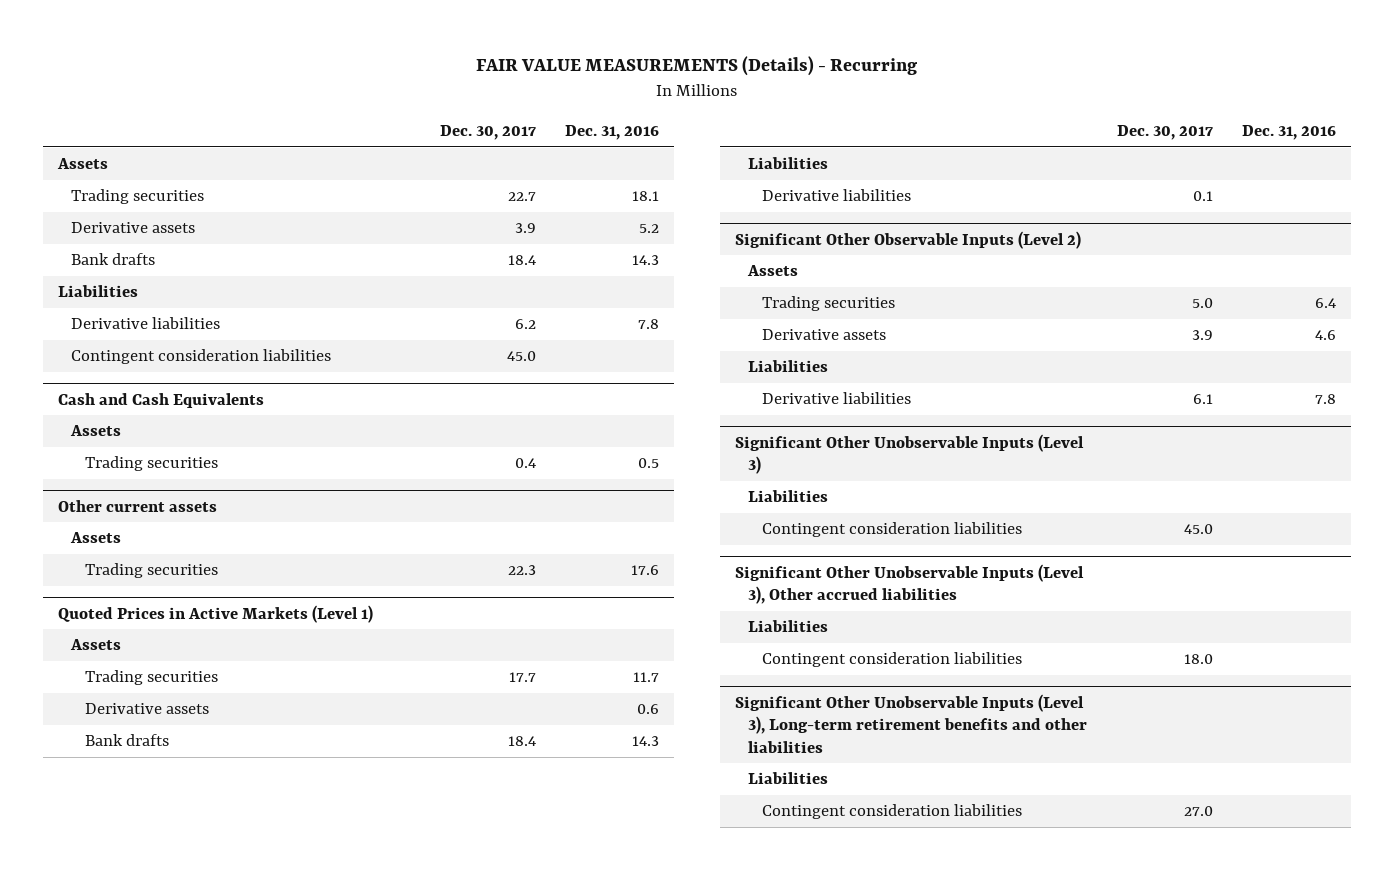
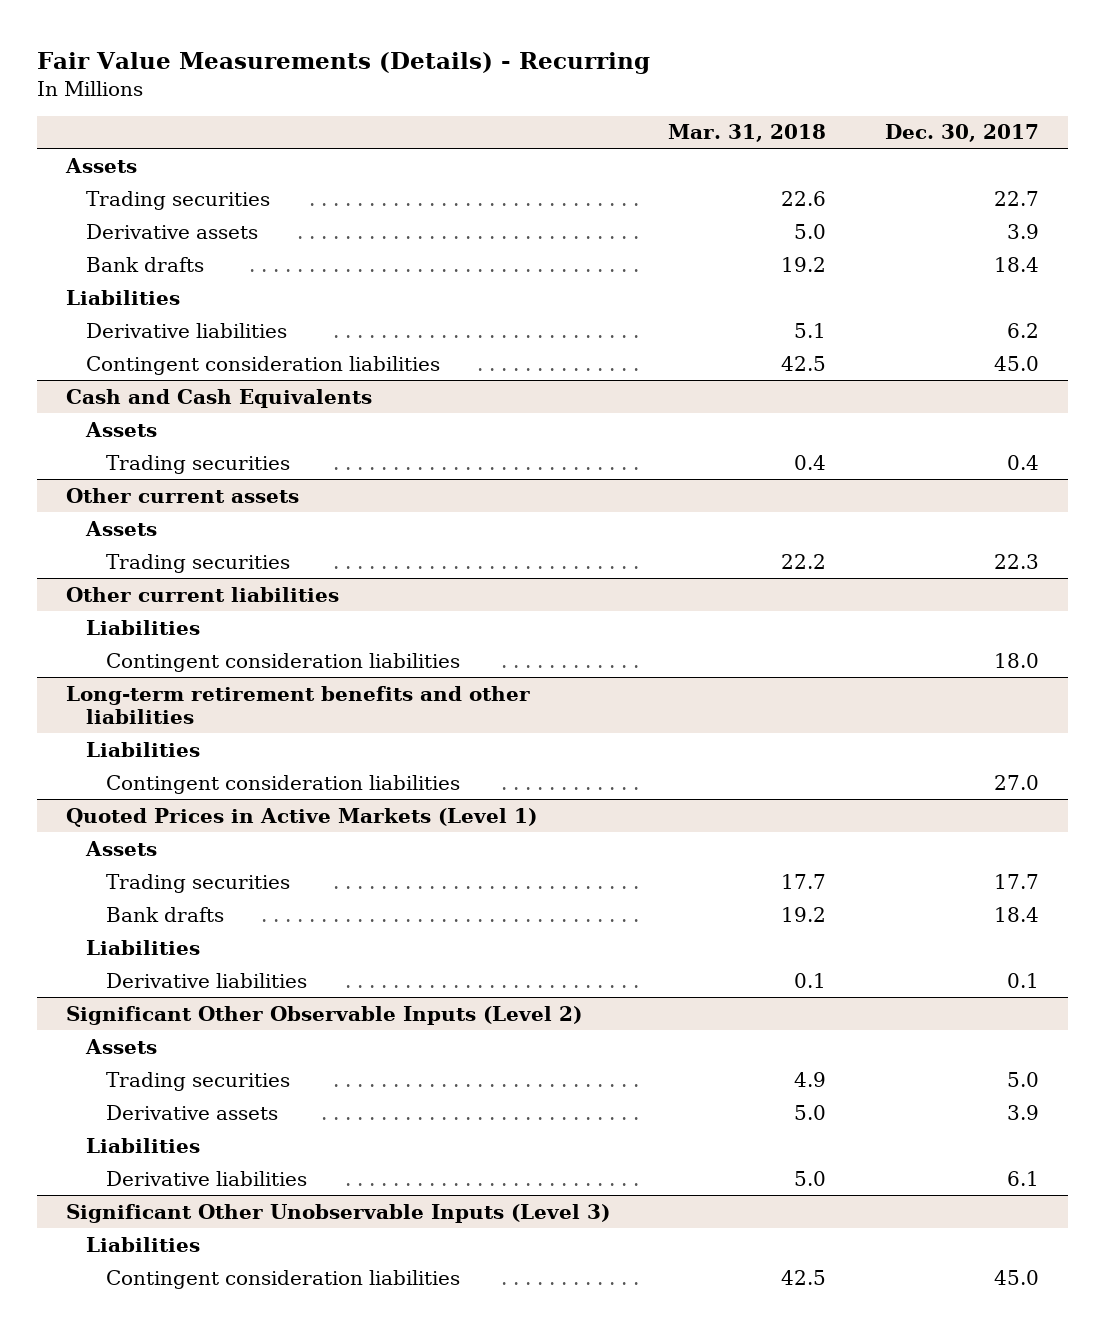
[475,56,917,77] FAIR VALUE MEASUREMENTS (Details) - Recurring -> [37,51,651,74] Fair Value Measurements (Details) - Recurring
[565,124,660,140] Dec. 31, 2016 -> none
none -> [668,124,827,143] Mar. 31, 2018
none -> [66,586,340,602] Other current liabilities
none -> [86,619,201,635] Liabilities
none -> [105,652,460,672] Contingent consideration liabilities
none -> [66,685,531,725] Long-term retirement benefits and other liabilities
none -> [86,741,201,757] Liabilities
none -> [105,774,460,794] Contingent consideration liabilities
[84,703,209,715] Derivative assets -> none
[734,563,1084,605] Significant Other Unobservable Inputs (Level 3), Other accrued liabilities -> none
[748,620,829,633] Liabilities -> none
[761,652,1022,668] Contingent consideration liabilities -> none
[734,693,1088,753] Significant Other Unobservable Inputs (Level 3), Long-term retirement benefits and other liabilities -> none
[748,772,829,785] Liabilities -> none
[761,804,1022,820] Contingent consideration liabilities -> none

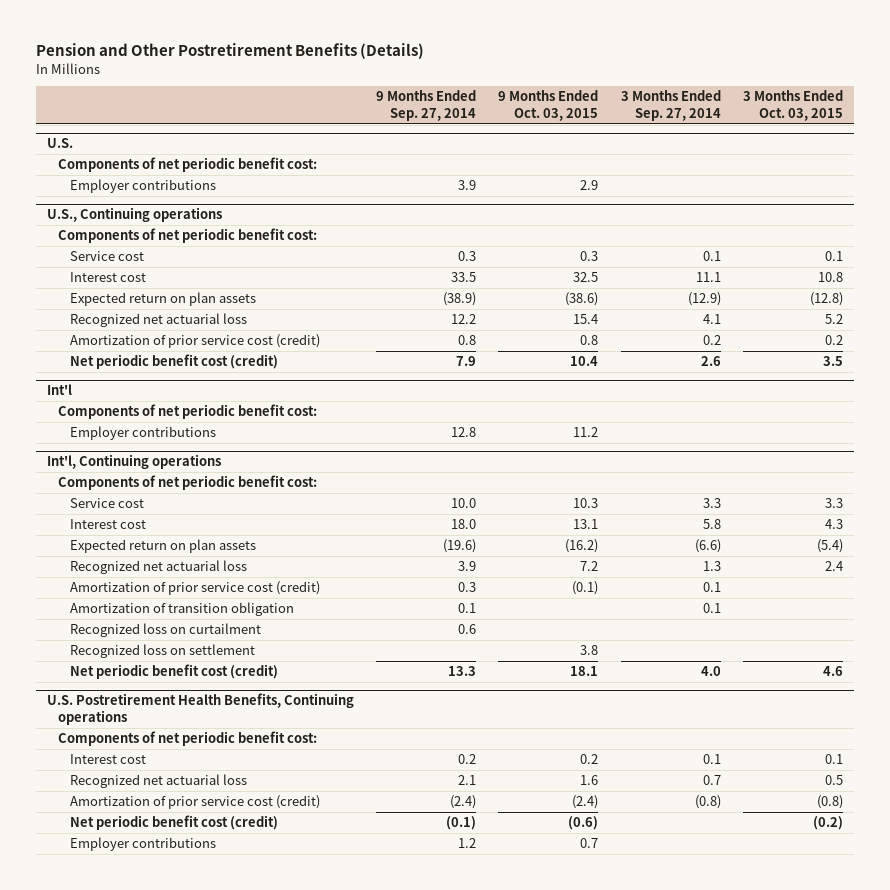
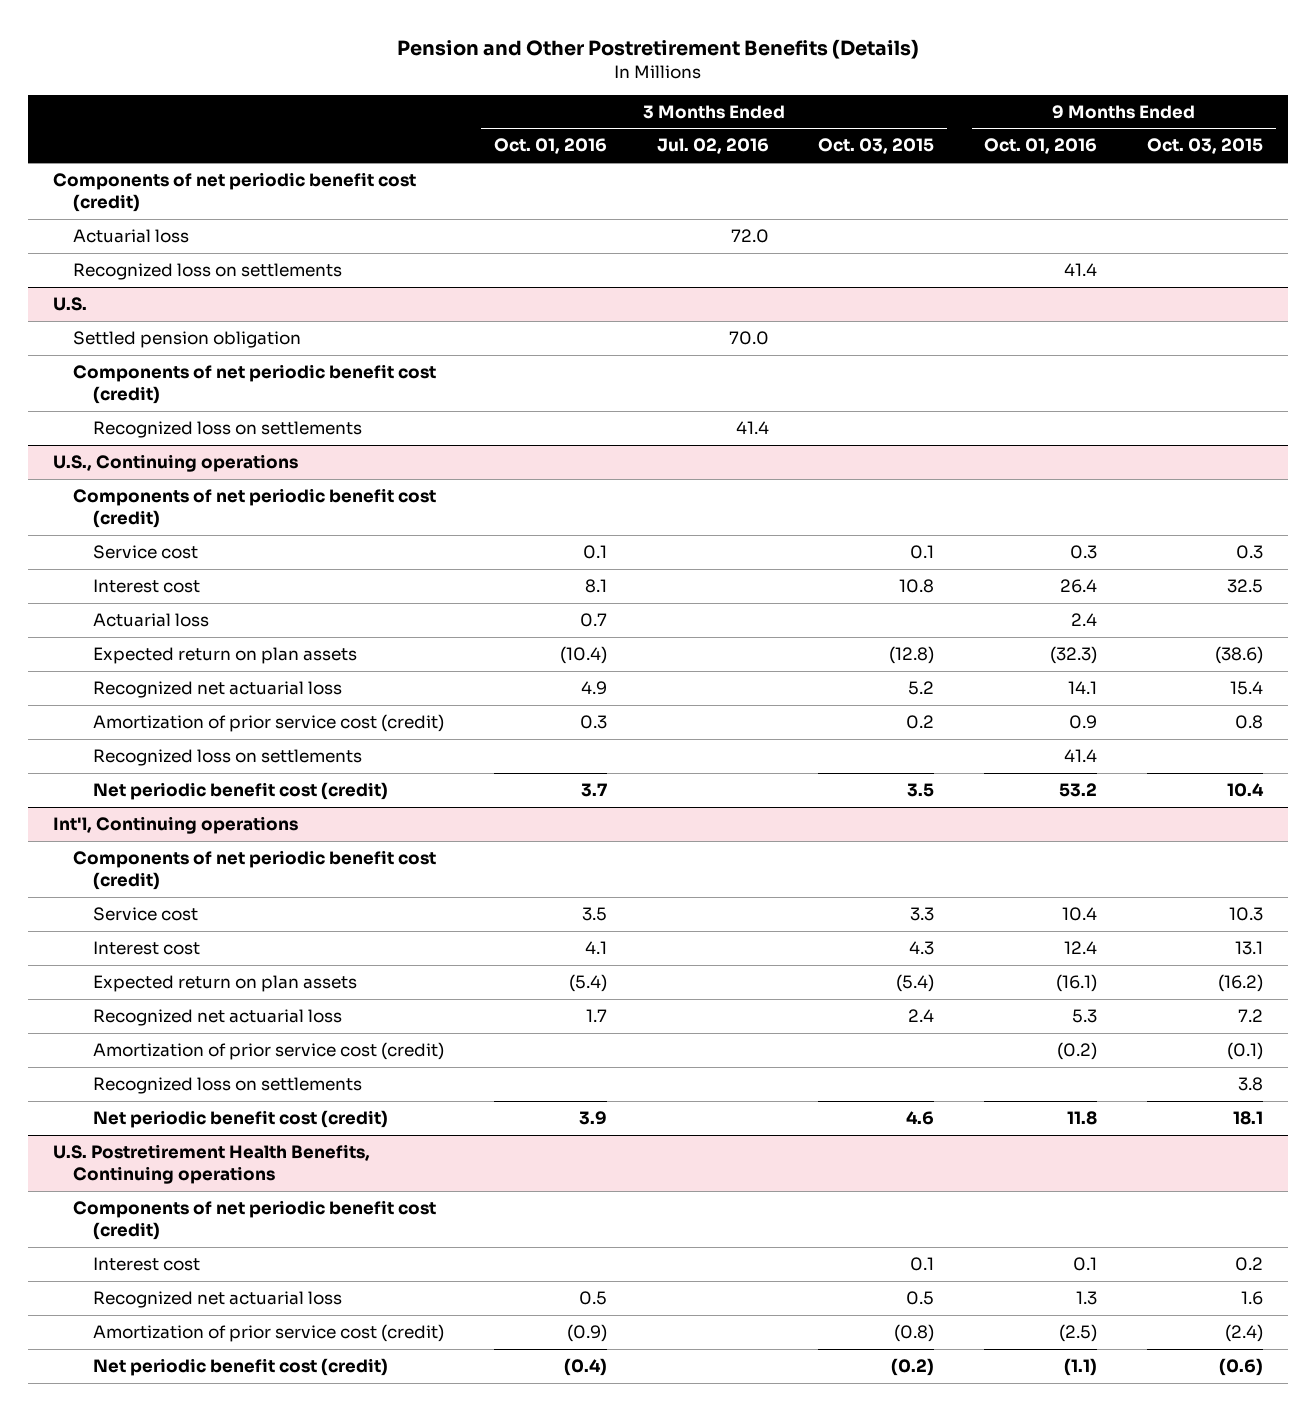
[376,90,477,122] 9 Months Ended Sep. 27, 2014 -> none
[620,90,721,122] 3 Months Ended Sep. 27, 2014 -> none
none -> [493,138,607,155] Oct. 01, 2016
none -> [656,138,769,155] Jul. 02, 2016
none -> [984,138,1098,155] Oct. 01, 2016
none -> [53,172,417,213] Components of net periodic benefit cost (credit)
none -> [73,229,190,244] Actuarial loss
none -> [73,263,343,281] Recognized loss on settlements
[69,179,216,194] Employer contributions -> none
none -> [73,331,302,349] Settled pension obligation
[58,157,318,173] Components of net periodic benefit cost: -> [73,364,437,405] Components of net periodic benefit cost (credit)
none -> [92,421,362,439] Recognized loss on settlements
[58,228,318,244] Components of net periodic benefit cost: -> [73,488,437,529] Components of net periodic benefit cost (credit)
none -> [92,613,209,628] Actuarial loss
none -> [92,749,362,767] Recognized loss on settlements
[47,384,73,396] Int'l -> none
[58,404,318,420] Components of net periodic benefit cost: -> none
[69,426,216,441] Employer contributions -> none
[58,475,318,491] Components of net periodic benefit cost: -> [73,850,437,891] Components of net periodic benefit cost (credit)
[69,602,294,617] Amortization of transition obligation -> none
[69,623,261,638] Recognized loss on curtailment -> none
[69,644,255,659] Recognized loss on settlement -> [92,1077,362,1095] Recognized loss on settlements
[58,731,318,747] Components of net periodic benefit cost: -> [73,1200,437,1241] Components of net periodic benefit cost (credit)
[69,837,216,852] Employer contributions -> none

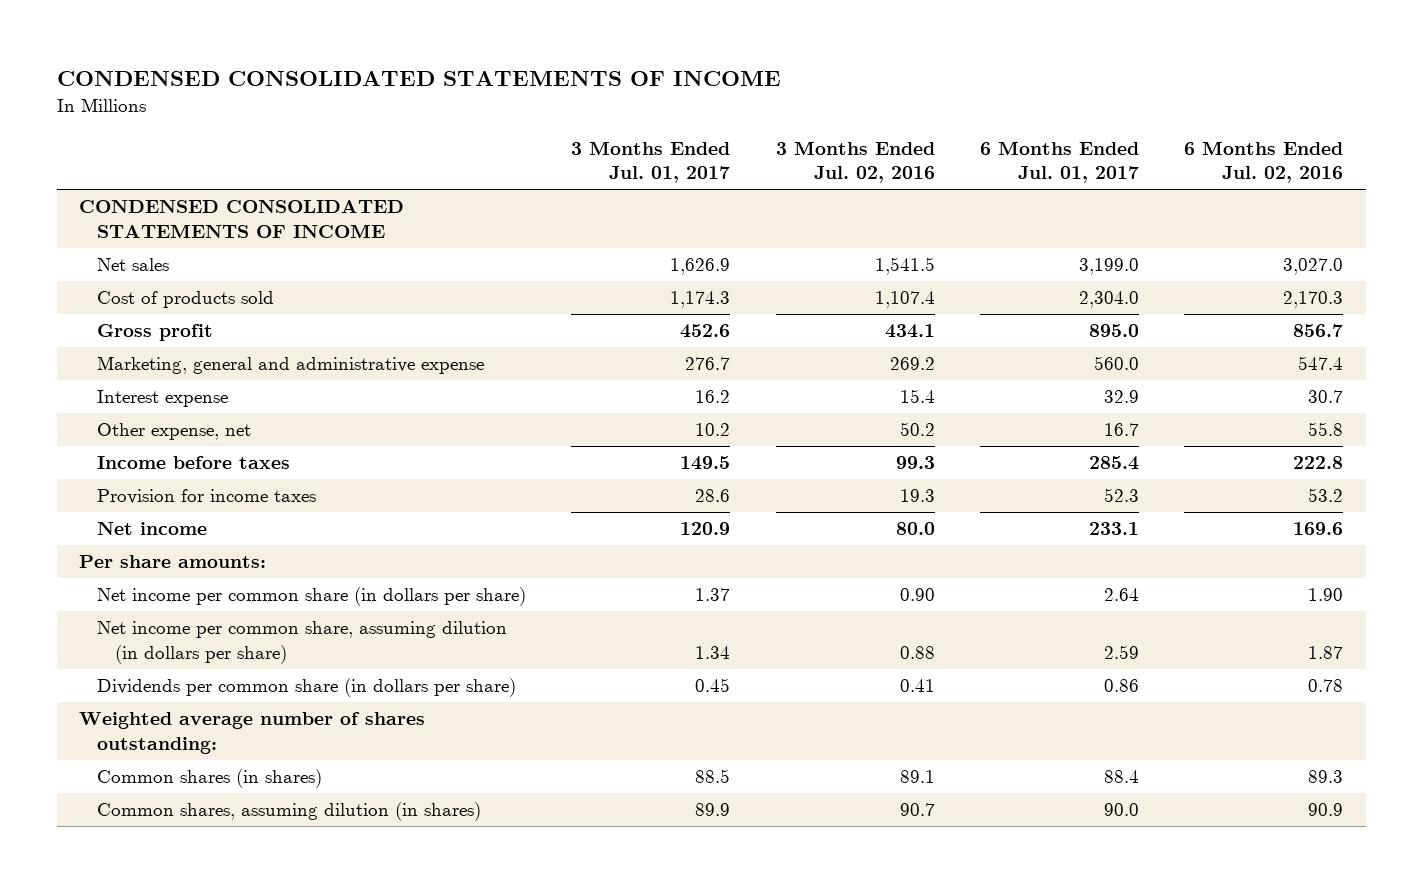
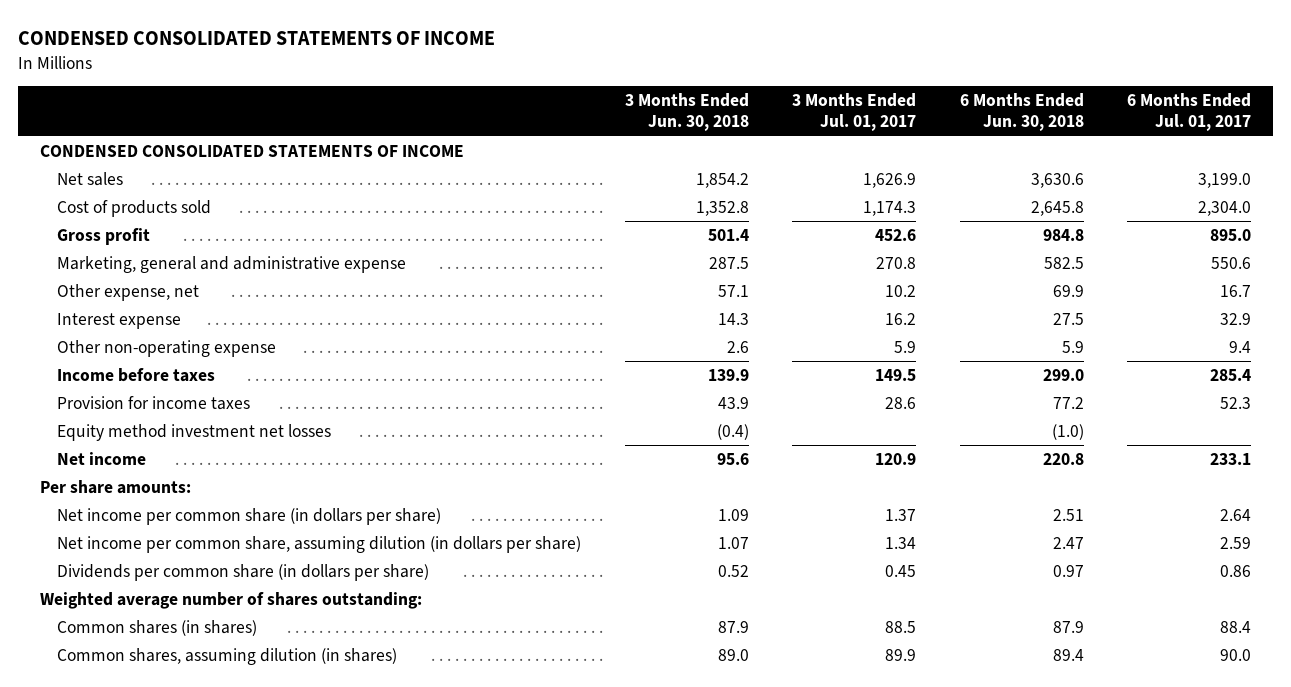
[775,140,935,184] 3 Months Ended Jul. 02, 2016 -> none
[1184,140,1344,184] 6 Months Ended Jul. 02, 2016 -> none
none -> [624,93,749,132] 3 Months Ended Jun. 30, 2018
none -> [959,93,1084,132] 6 Months Ended Jun. 30, 2018
[685,357,731,371] 276.7 -> [876,256,917,269] 270.8
[1094,356,1140,371] 560.0 -> [1211,256,1252,269] 550.6
[97,390,229,408] Interest expense -> [57,312,182,329] Interest expense
none -> [57,339,277,357] Other non-operating expense
none -> [57,423,332,441] Equity method investment net losses

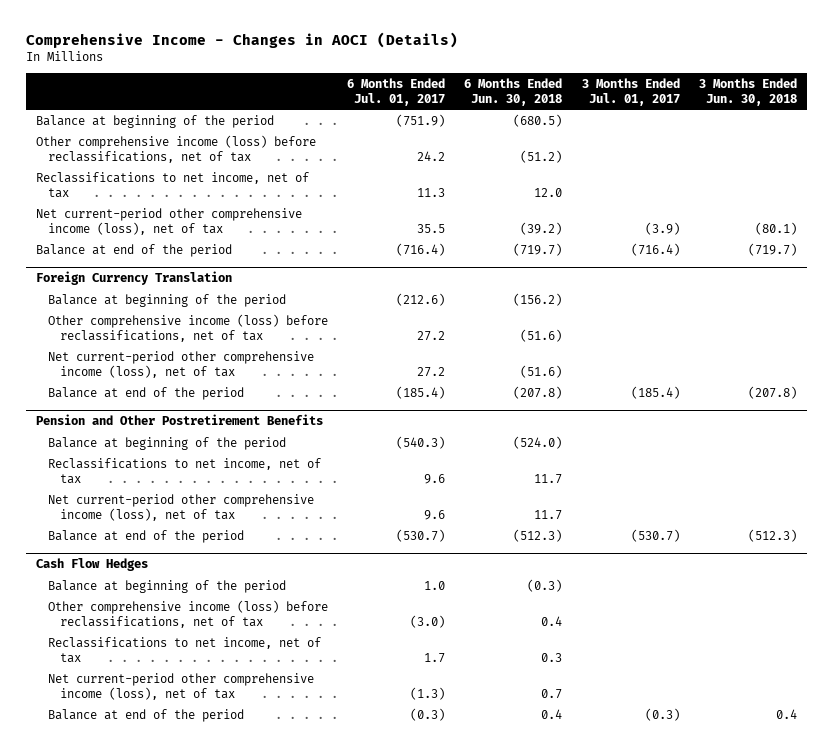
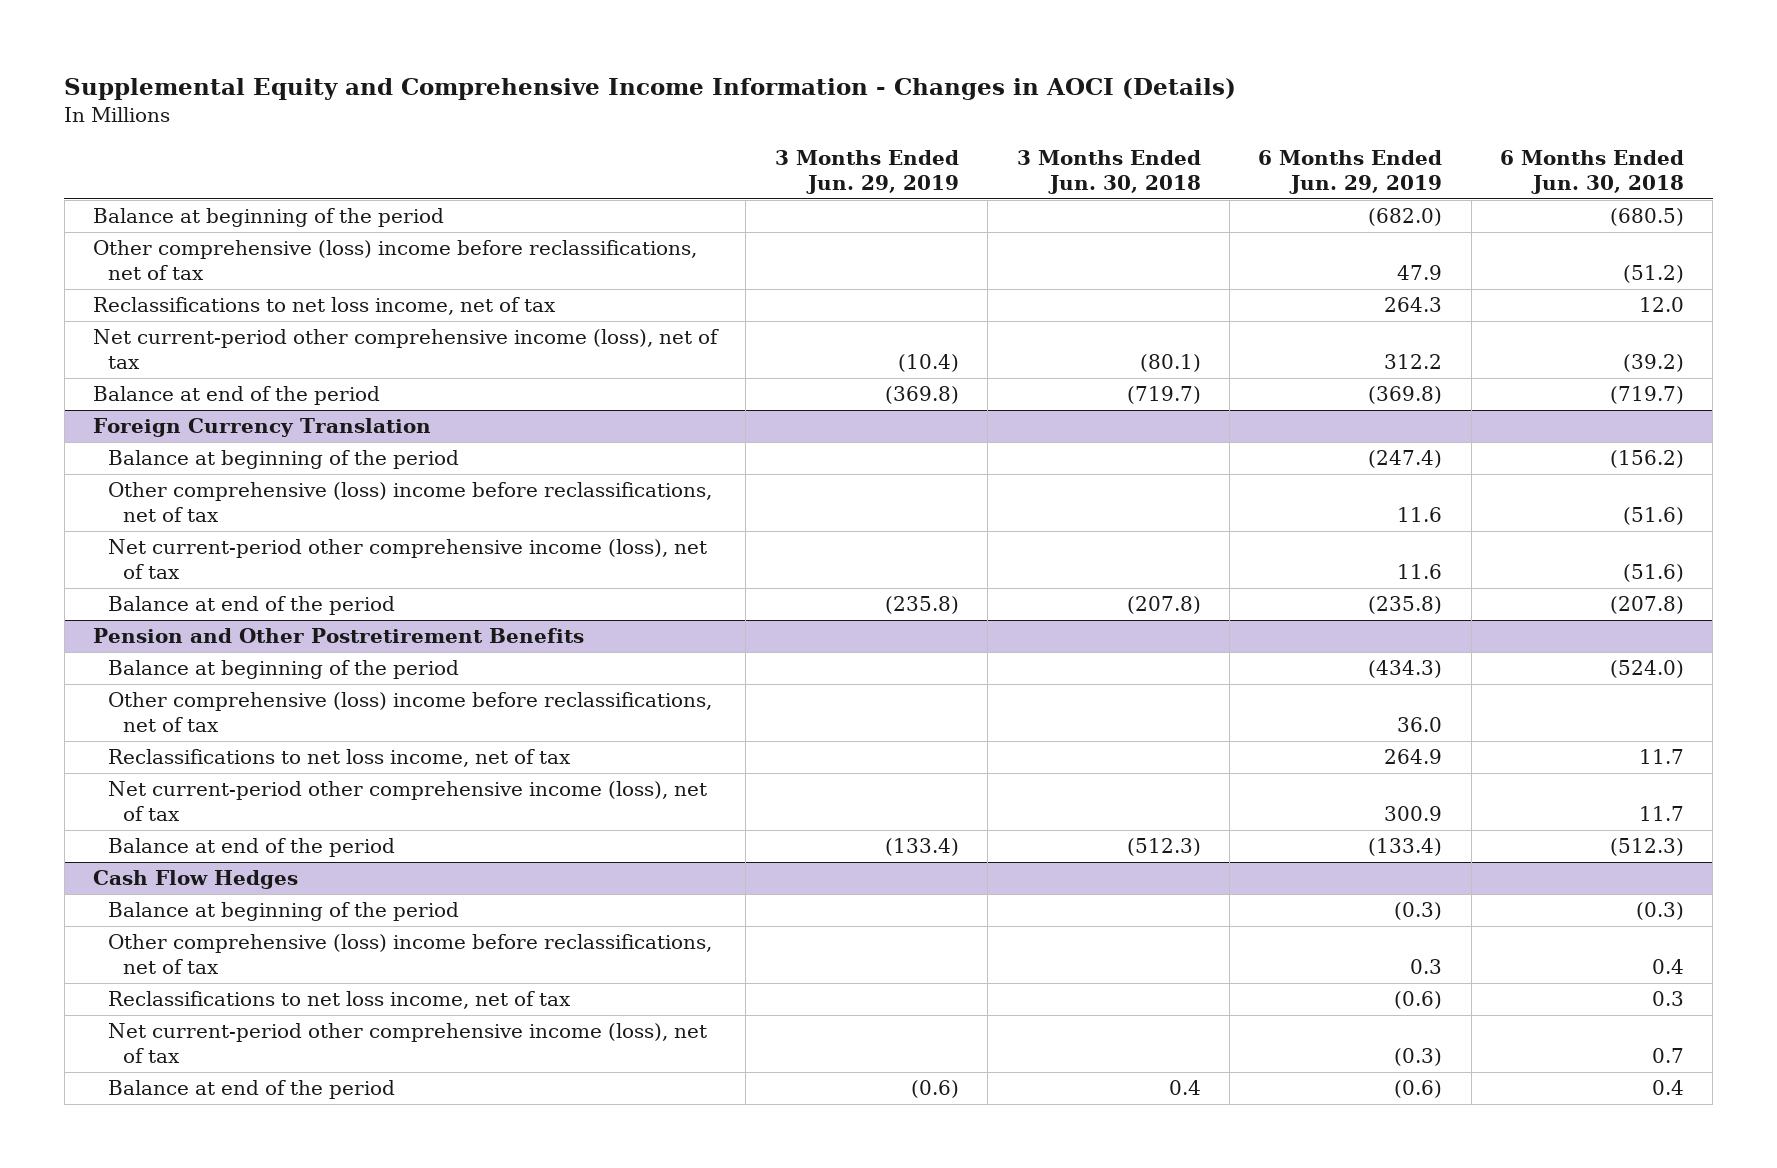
[26,31,459,48] Comprehensive Income - Changes in AOCI (Details) -> [64,78,1237,101] Supplemental Equity and Comprehensive Income Information - Changes in AOCI (Details)
[347,77,446,106] 6 Months Ended Jul. 01, 2017 -> none
[581,77,680,106] 3 Months Ended Jul. 01, 2017 -> none
none -> [774,150,959,194] 3 Months Ended Jun. 29, 2019
none -> [1258,150,1443,194] 6 Months Ended Jun. 29, 2019
[35,134,316,163] Other comprehensive income (loss) before reclassifications, net of tax -> [92,240,697,281] Other comprehensive (loss) income before reclassifications, net of tax
[35,171,309,198] Reclassifications to net income, net of tax -> [92,297,556,316] Reclassifications to net loss income, net of tax
[47,313,328,342] Other comprehensive income (loss) before reclassifications, net of tax -> [108,482,713,523] Other comprehensive (loss) income before reclassifications, net of tax
none -> [108,692,713,733] Other comprehensive (loss) income before reclassifications, net of tax
[47,457,321,484] Reclassifications to net income, net of tax -> [108,749,572,768] Reclassifications to net loss income, net of tax
[47,599,328,628] Other comprehensive income (loss) before reclassifications, net of tax -> [108,934,713,975] Other comprehensive (loss) income before reclassifications, net of tax
[47,636,321,663] Reclassifications to net income, net of tax -> [108,991,572,1010] Reclassifications to net loss income, net of tax

